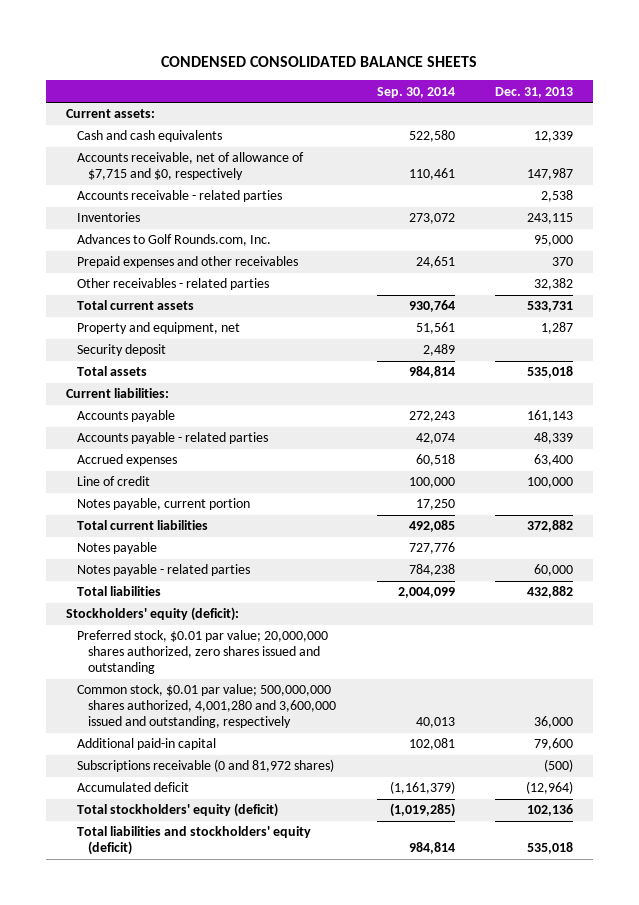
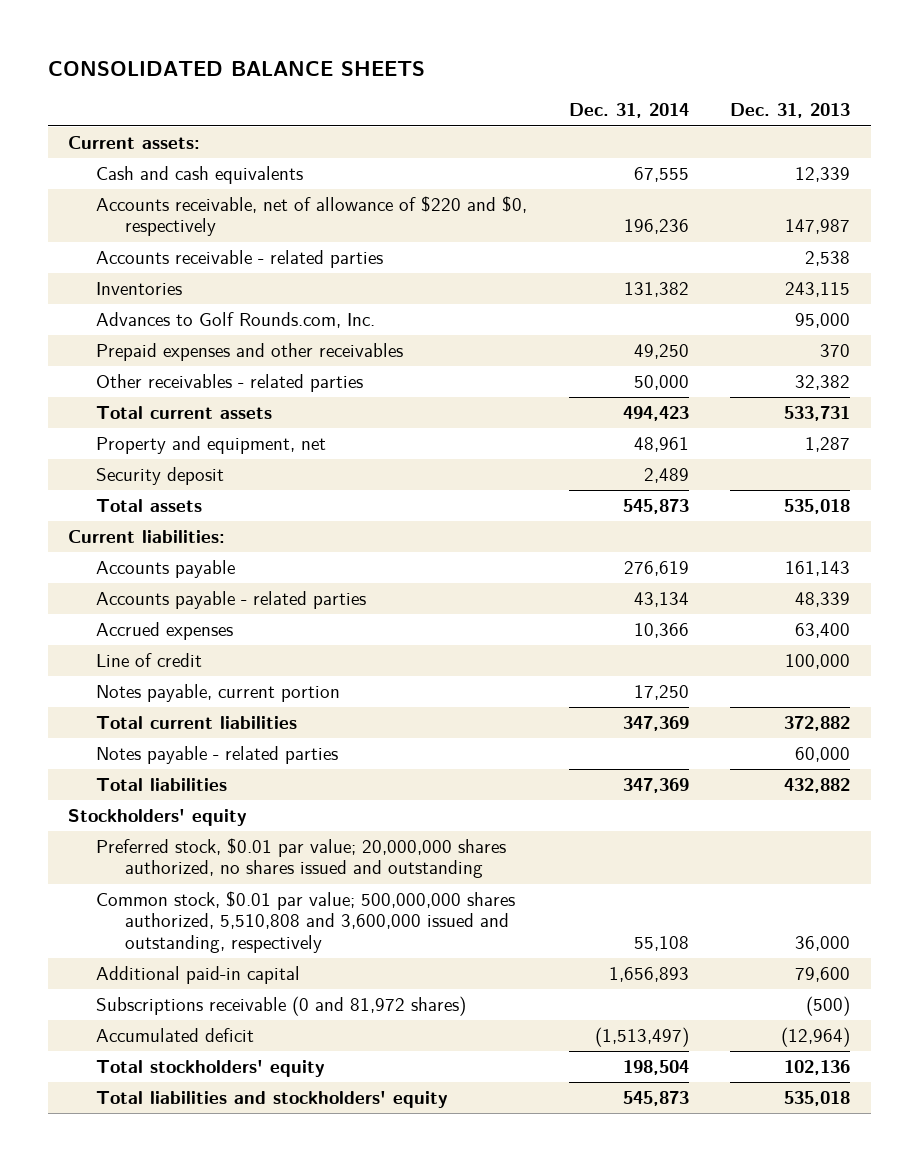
[161,55,478,67] CONDENSED CONSOLIDATED BALANCE SHEETS -> [47,60,425,76] CONSOLIDATED BALANCE SHEETS
[376,86,455,98] Sep. 30, 2014 -> none
none -> [568,103,689,119] Dec. 31, 2014
[77,152,305,181] Accounts receivable, net of allowance of $7,715 and $0, respectively -> [96,196,528,237] Accounts receivable, net of allowance of $220 and $0, respectively
[77,542,158,555] Notes payable -> none
[65,607,239,622] Stockholders' equity (deficit): -> [68,809,248,827] Stockholders' equity
[77,630,329,675] Preferred stock, $0.01 par value; 20,000,000 shares authorized, zero shares issued and outstanding -> [96,838,507,879] Preferred stock, $0.01 par value; 20,000,000 shares authorized, no shares issued and outstanding
[77,684,337,729] Common stock, $0.01 par value; 500,000,000 shares authorized, 4,001,280 and 3,600,000 issued and outstanding, respectively -> [96,891,516,953] Common stock, $0.01 par value; 500,000,000 shares authorized, 5,510,808 and 3,600,000 issued and outstanding, respectively
[77,803,279,818] Total stockholders' equity (deficit) -> [96,1060,326,1078] Total stockholders' equity
[77,826,312,856] Total liabilities and stockholders' equity (deficit) -> [96,1091,449,1109] Total liabilities and stockholders' equity

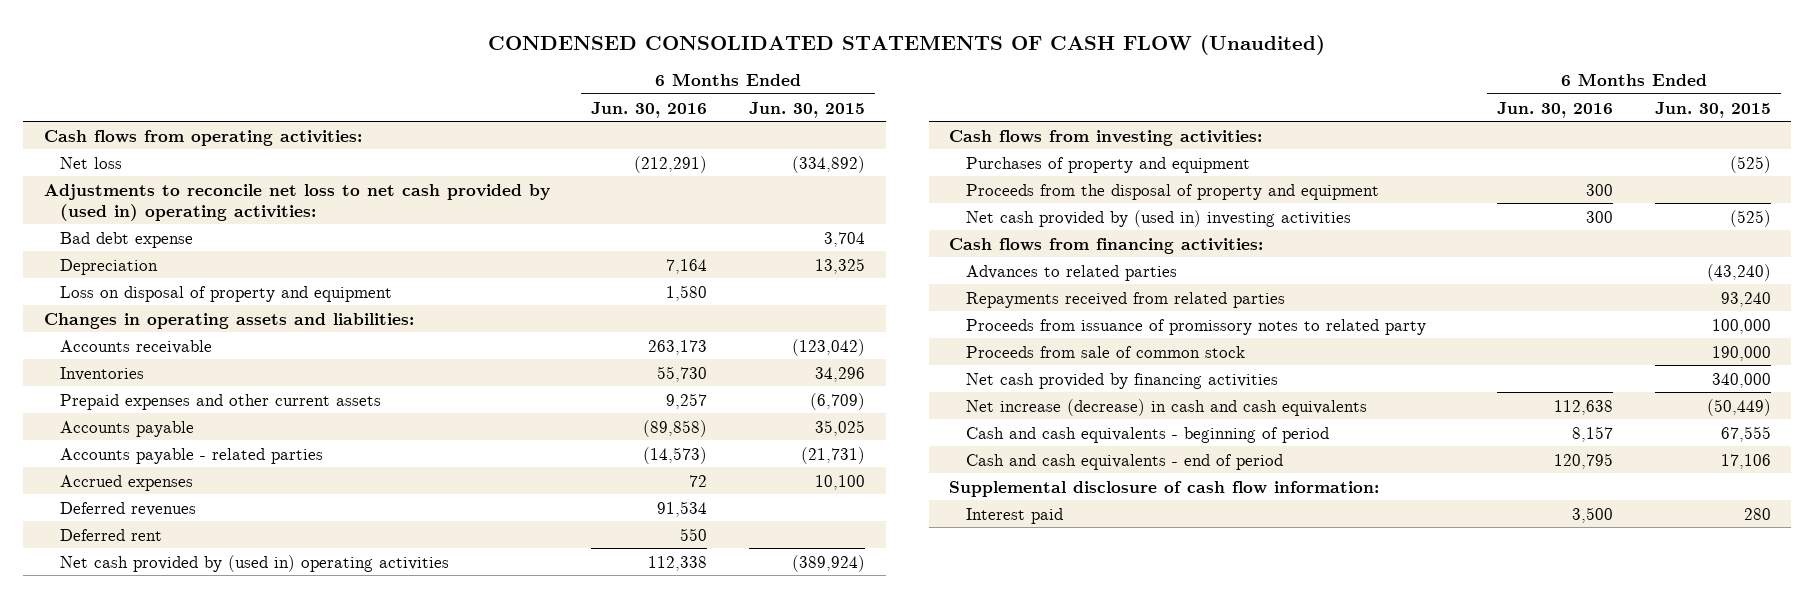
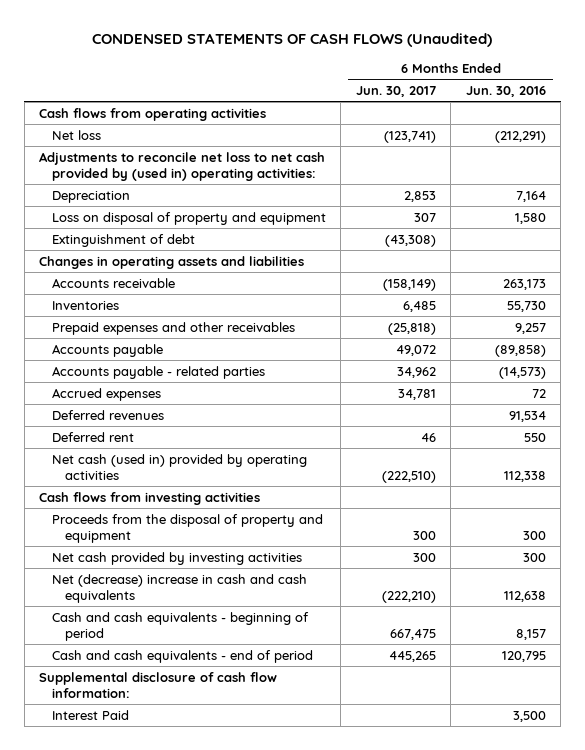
[488,34,1326,55] CONDENSED CONSOLIDATED STATEMENTS OF CASH FLOW (Unaudited) -> [92,33,493,48] CONDENSED STATEMENTS OF CASH FLOWS (Unaudited)
[748,101,865,118] Jun. 30, 2015 -> none
none -> [355,85,436,97] Jun. 30, 2017
[43,129,362,146] Cash flows from operating activities: -> [39,107,267,121] Cash flows from operating activities
[59,231,193,248] Bad debt expense -> none
none -> [51,233,195,247] Extinguishment of debt
[43,312,414,329] Changes in operating assets and liabilities: -> [39,255,305,269] Changes in operating assets and liabilities
[59,393,381,410] Prepaid expenses and other current assets -> [51,321,295,335] Prepaid expenses and other receivables
[965,156,1250,173] Purchases of property and equipment -> none
[59,554,449,572] Net cash provided by (used in) operating activities -> [51,453,307,480] Net cash (used in) provided by operating activities
[949,129,1263,146] Cash flows from investing activities: -> [39,491,261,505] Cash flows from investing activities
[949,237,1264,254] Cash flows from financing activities: -> none
[965,264,1177,281] Advances to related parties -> none
[965,291,1285,308] Repayments received from related parties -> none
[965,318,1426,335] Proceeds from issuance of promissory notes to related party -> none
[965,345,1245,358] Proceeds from sale of common stock -> none
[965,372,1278,389] Net cash provided by financing activities -> none
[965,209,1351,227] Net cash provided by (used in) investing activities -> [51,551,302,565] Net cash provided by investing activities
[965,398,1367,416] Net increase (decrease) in cash and cash equivalents -> [51,573,307,603] Net (decrease) increase in cash and cash equivalents
[965,507,1063,524] Interest paid -> [51,709,129,720] Interest Paid

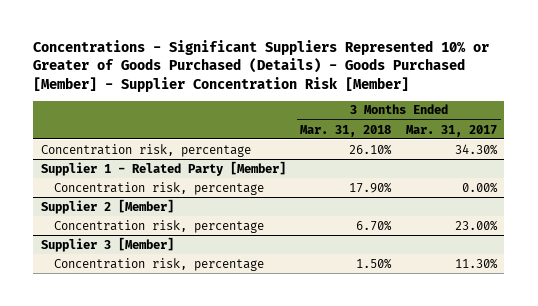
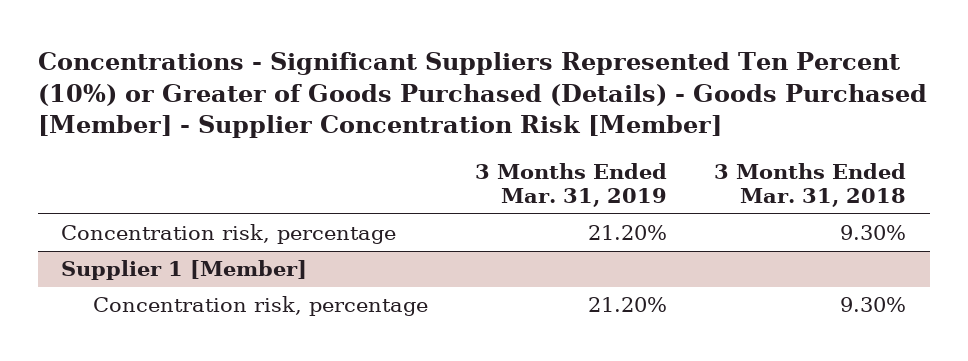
[33,39,490,92] Concentrations - Significant Suppliers Represented 10% or Greater of Goods Purchased (Details) - Goods Purchased [Member] - Supplier Concentration Risk [Member] -> [37,51,927,139] Concentrations - Significant Suppliers Represented Ten Percent (10%) or Greater of Goods Purchased (Details) - Goods Purchased [Member] - Supplier Concentration Risk [Member]
[405,124,497,137] Mar. 31, 2017 -> none
none -> [475,163,668,208] 3 Months Ended Mar. 31, 2019
[40,198,174,214] Supplier 2 [Member] -> none
[53,219,264,233] Concentration risk, percentage -> none
[40,236,174,252] Supplier 3 [Member] -> none
[53,257,264,271] Concentration risk, percentage -> none
[349,143,393,155] 26.10% -> [840,225,907,241] 9.30%
[40,160,286,176] Supplier 1 - Related Party [Member] -> [61,260,308,281] Supplier 1 [Member]
[349,181,393,193] 17.90% -> [840,297,907,313] 9.30%

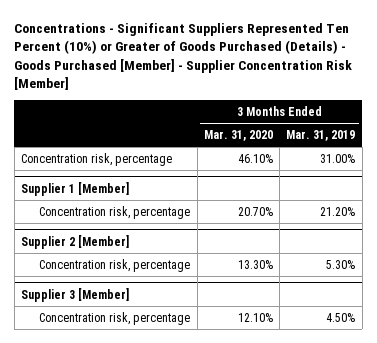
[714,163,907,208] 3 Months Ended Mar. 31, 2018 -> none
none -> [203,129,273,141] Mar. 31, 2020
[588,225,668,241] 21.20% -> [320,153,356,163] 31.00%
none -> [21,234,130,249] Supplier 2 [Member]
none -> [39,258,191,272] Concentration risk, percentage
none -> [21,287,130,302] Supplier 3 [Member]
none -> [39,311,191,325] Concentration risk, percentage

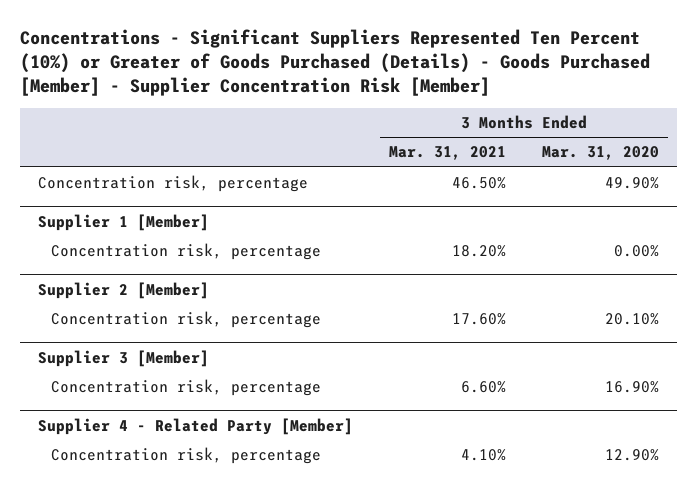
[286,129,356,141] Mar. 31, 2019 -> none
none -> [389,146,507,161] Mar. 31, 2021
[237,153,273,163] 46.10% -> [604,177,659,190] 49.90%
[237,206,273,216] 20.70% -> [613,245,659,258] 0.00%
[237,259,273,269] 13.30% -> [604,313,659,326] 20.10%
[237,312,273,322] 12.10% -> [604,381,659,394] 16.90%
none -> [38,417,354,435] Supplier 4 - Related Party [Member]
none -> [51,447,322,465] Concentration risk, percentage

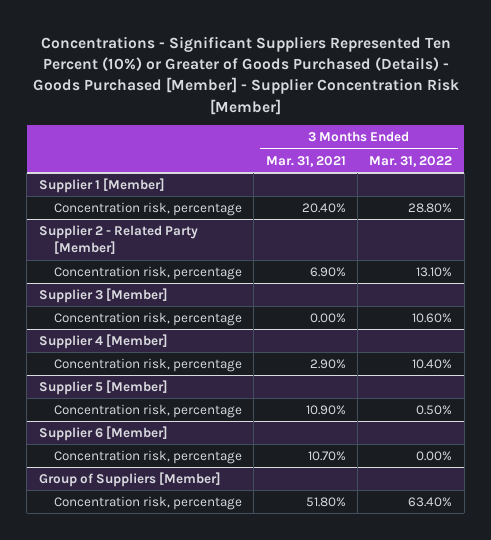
[541,146,659,161] Mar. 31, 2020 -> none
none -> [369,155,453,167] Mar. 31, 2022
[38,175,309,193] Concentration risk, percentage -> none
[452,245,507,258] 18.20% -> [301,202,346,213] 20.40%
[38,281,210,299] Supplier 2 [Member] -> [38,224,198,255] Supplier 2 - Related Party [Member]
[452,313,507,326] 17.60% -> [309,266,346,277] 6.90%
[461,381,507,394] 6.60% -> [309,312,346,323] 0.00%
[38,417,354,435] Supplier 4 - Related Party [Member] -> [38,333,168,349] Supplier 4 [Member]
[461,449,507,462] 4.10% -> [309,358,346,369] 2.90%
none -> [38,379,168,395] Supplier 5 [Member]
none -> [53,403,242,418] Concentration risk, percentage
none -> [38,425,168,441] Supplier 6 [Member]
none -> [53,449,242,464] Concentration risk, percentage
none -> [38,471,221,487] Group of Suppliers [Member]
none -> [53,495,242,510] Concentration risk, percentage

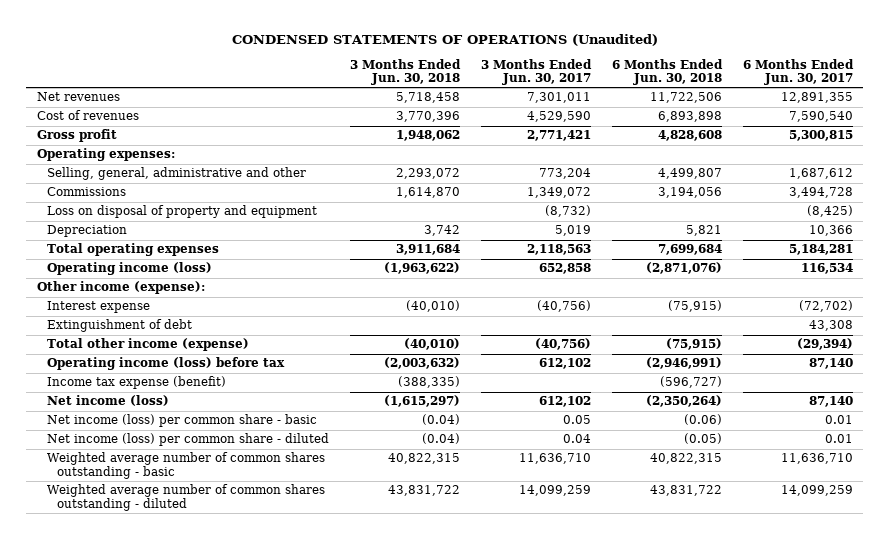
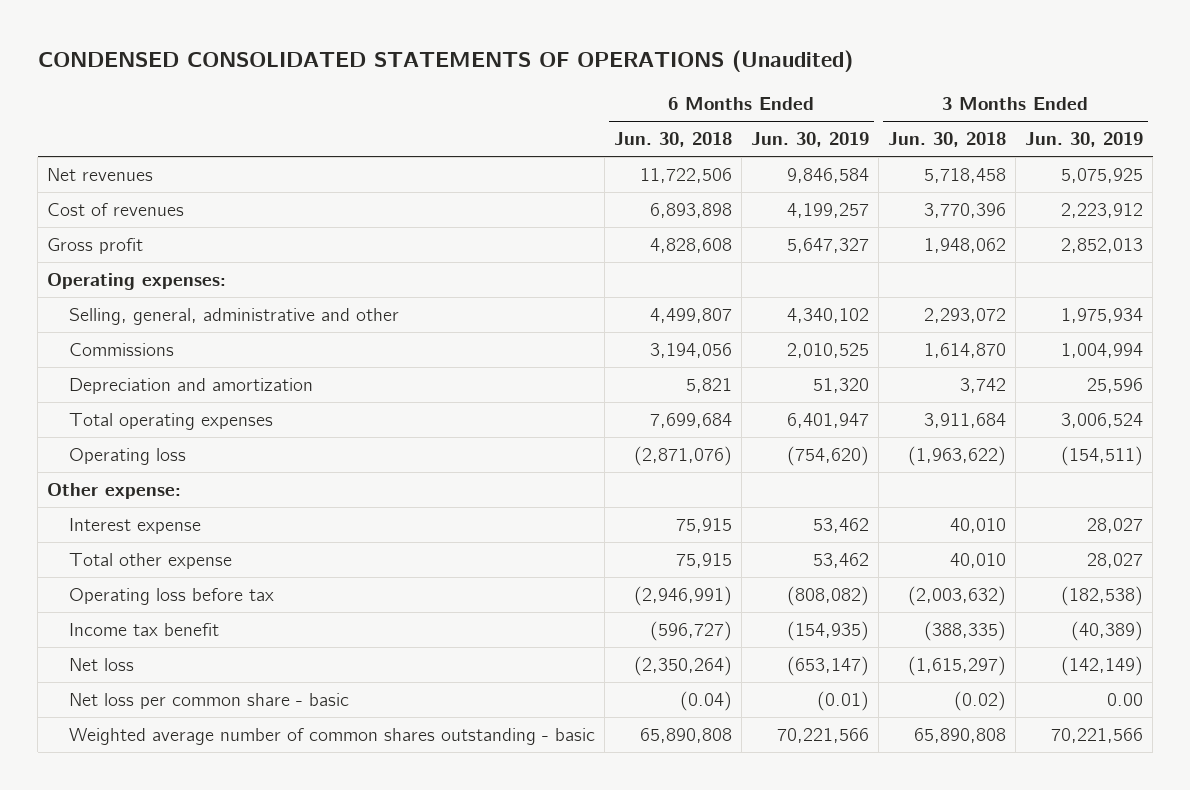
[231,33,658,46] CONDENSED STATEMENTS OF OPERATIONS (Unaudited) -> [37,50,853,73] CONDENSED CONSOLIDATED STATEMENTS OF OPERATIONS (Unaudited)
[480,58,592,86] 3 Months Ended Jun. 30, 2017 -> none
[742,58,854,86] 6 Months Ended Jun. 30, 2017 -> none
none -> [750,132,869,148] Jun. 30, 2019
none -> [1025,132,1144,148] Jun. 30, 2019
[46,205,317,219] Loss on disposal of property and equipment -> none
[46,225,127,238] Depreciation -> [68,378,313,395] Depreciation and amortization
[46,319,192,333] Extinguishment of debt -> none
[46,433,329,447] Net income (loss) per common share - diluted -> none
[46,484,325,511] Weighted average number of common shares outstanding - diluted -> none
[46,262,212,276] Operating income (loss) -> [68,448,186,466] Operating loss
[36,281,205,295] Other income (expense): -> [47,483,182,500] Other expense:
[405,300,460,313] (40,010) -> [949,518,1006,534] 40,010
[667,300,722,313] (75,915) -> [675,518,732,534] 75,915
[46,338,249,352] Total other income (expense) -> [68,553,232,570] Total other expense
[403,338,460,351] (40,010) -> [949,553,1006,569] 40,010
[665,338,722,351] (75,915) -> [675,553,732,569] 75,915
[46,357,285,371] Operating income (loss) before tax -> [68,588,274,606] Operating loss before tax
[46,376,226,390] Income tax expense (benefit) -> [68,623,219,637] Income tax benefit
[46,395,169,407] Net income (loss) -> [68,658,134,672] Net loss
[46,414,317,428] Net income (loss) per common share - basic -> [68,693,349,710] Net loss per common share - basic
[421,414,460,426] (0.04) -> [953,691,1006,712] (0.02)
[683,414,722,426] (0.06) -> [679,691,732,712] (0.04)
[387,453,460,465] 40,822,315 -> [913,728,1006,744] 65,890,808
[649,453,722,465] 40,822,315 -> [639,728,732,744] 65,890,808

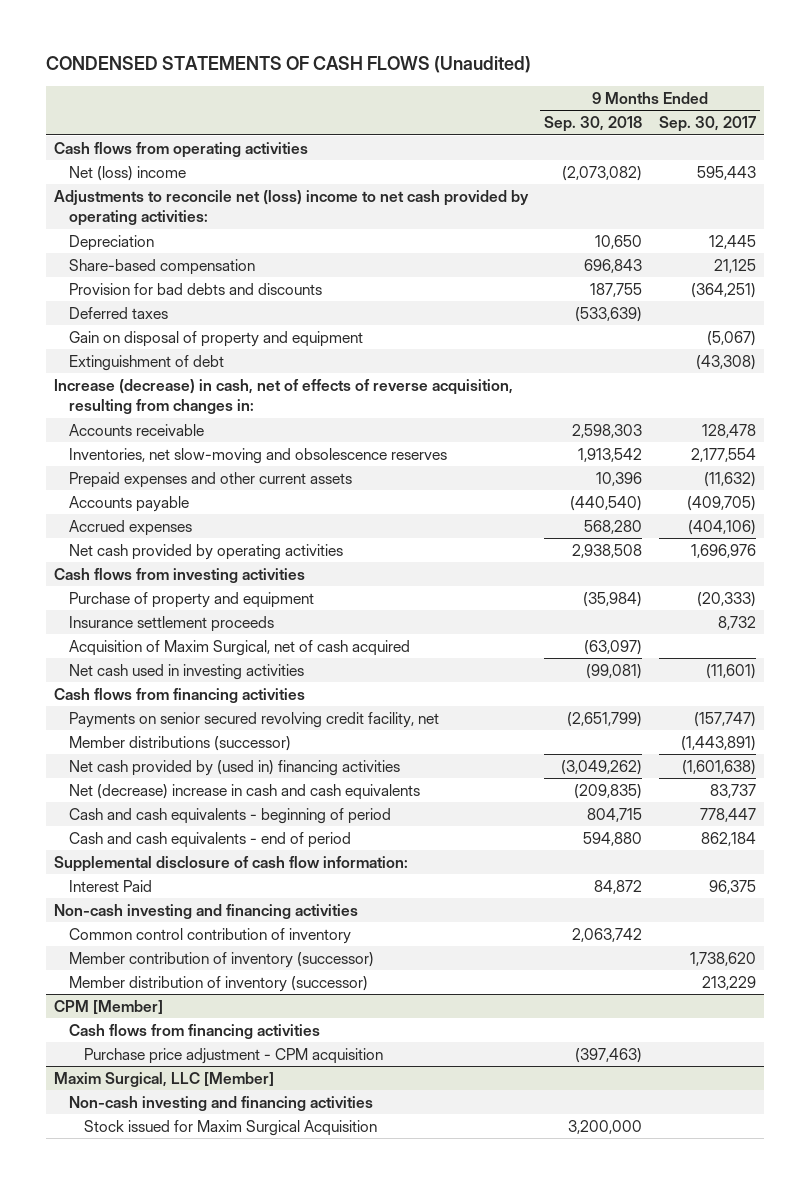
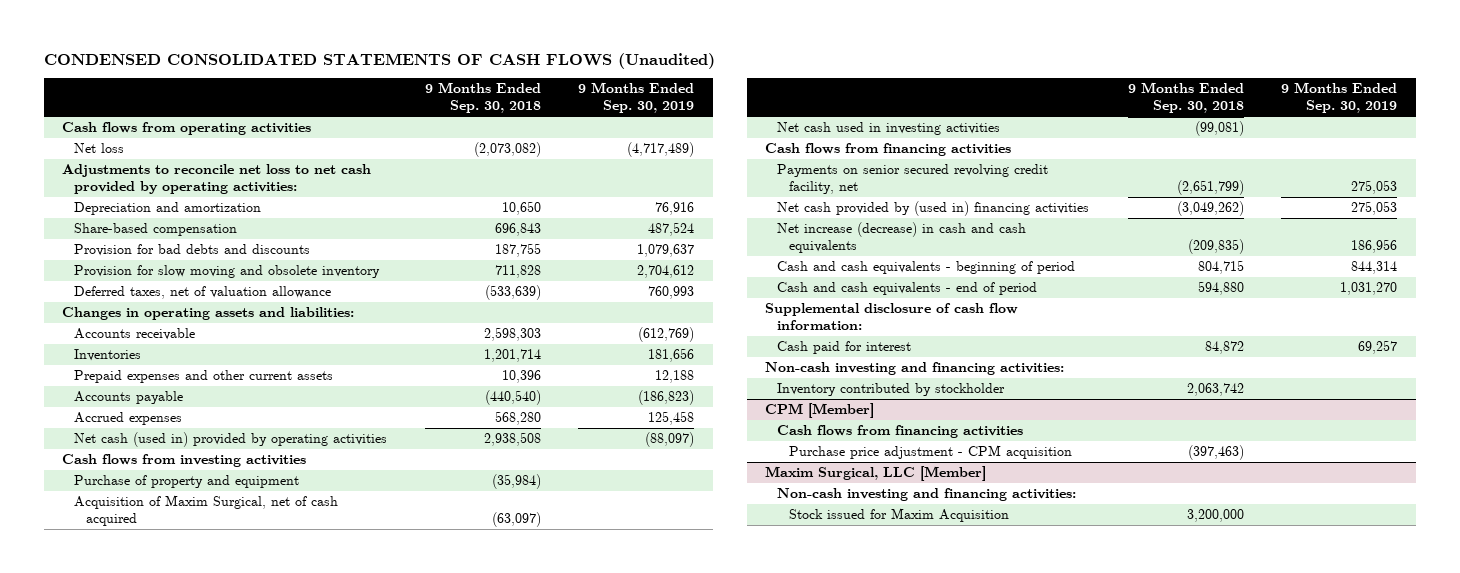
[45,55,531,73] CONDENSED STATEMENTS OF CASH FLOWS (Unaudited) -> [43,52,715,69] CONDENSED CONSOLIDATED STATEMENTS OF CASH FLOWS (Unaudited)
[659,116,757,133] Sep. 30, 2017 -> none
none -> [578,82,695,114] 9 Months Ended Sep. 30, 2019
[69,165,187,181] Net (loss) income -> [74,143,125,154] Net loss
[53,189,529,227] Adjustments to reconcile net (loss) income to net cash provided by operating activities: -> [62,164,372,195] Adjustments to reconcile net loss to net cash provided by operating activities:
[69,234,155,251] Depreciation -> [74,202,262,216] Depreciation and amortization
[69,330,364,347] Gain on disposal of property and equipment -> none
[69,354,225,371] Extinguishment of debt -> none
none -> [74,265,381,279] Provision for slow moving and obsolete inventory
[69,306,169,319] Deferred taxes -> [74,286,332,300] Deferred taxes, net of valuation allowance
[53,378,513,415] Increase (decrease) in cash, net of effects of reverse acquisition, resulting from changes in: -> [62,307,355,321] Changes in operating assets and liabilities:
[69,447,448,464] Inventories, net slow-moving and obsolescence reserves -> none
none -> [74,349,142,362] Inventories
[69,543,344,560] Net cash provided by operating activities -> [74,432,388,448] Net cash (used in) provided by operating activities
[69,615,275,632] Insurance settlement proceeds -> none
[69,735,292,751] Member distributions (successor) -> none
[69,783,421,800] Net (decrease) increase in cash and cash equivalents -> [777,222,1027,254] Net increase (decrease) in cash and cash equivalents
[69,951,375,968] Member contribution of inventory (successor) -> none
[69,975,369,992] Member distribution of inventory (successor) -> none
[69,879,153,892] Interest Paid -> [777,341,912,355] Cash paid for interest
[53,903,358,919] Non-cash investing and financing activities -> [765,362,1065,376] Non-cash investing and financing activities:
[69,927,352,944] Common control contribution of inventory -> [777,383,1006,397] Inventory contributed by stockholder
[69,1095,374,1111] Non-cash investing and financing activities -> [777,488,1077,502] Non-cash investing and financing activities:
[84,1119,378,1136] Stock issued for Maxim Surgical Acquisition -> [789,508,1010,523] Stock issued for Maxim Acquisition

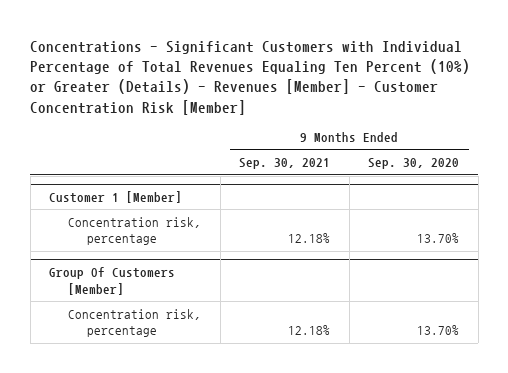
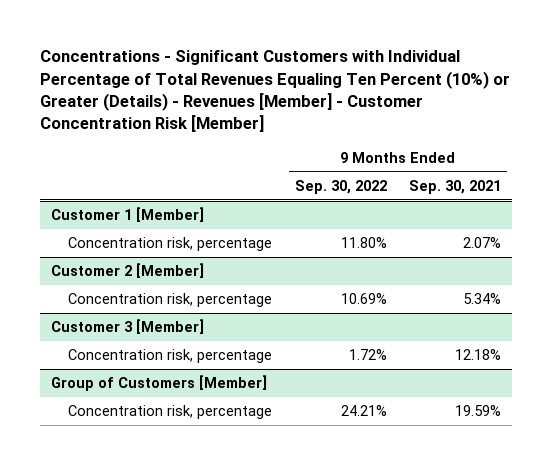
[368,158,460,170] Sep. 30, 2020 -> none
none -> [294,180,387,195] Sep. 30, 2022
[288,233,331,244] 12.18% -> [463,237,502,249] 2.07%
[49,267,176,295] Group Of Customers [Member] -> [51,263,205,279] Customer 2 [Member]
none -> [68,293,273,308] Concentration risk, percentage
none -> [51,319,205,335] Customer 3 [Member]
none -> [51,375,268,392] Group of Customers [Member]
none -> [68,405,273,420] Concentration risk, percentage

